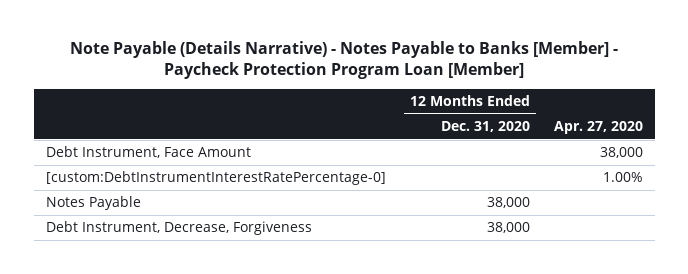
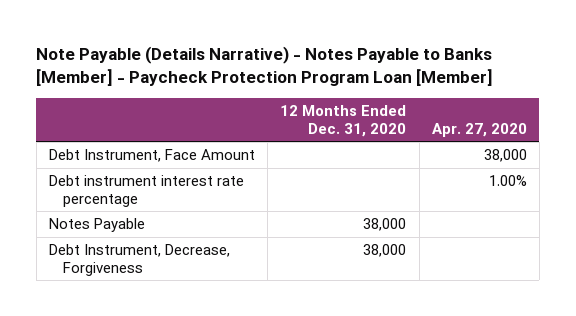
[45,171,386,186] [custom:DebtInstrumentInterestRatePercentage-0] -> [49,175,245,207] Debt instrument interest rate percentage

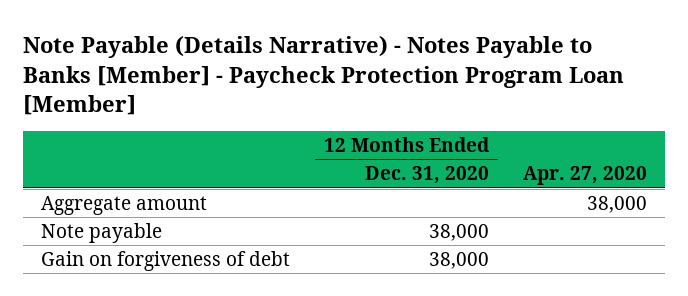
[49,175,245,207] Debt instrument interest rate percentage -> none
[49,149,256,163] Debt Instrument, Face Amount -> [40,195,207,215] Aggregate amount
[49,218,146,233] Notes Payable -> [40,222,162,243] Note payable
[49,244,231,276] Debt Instrument, Decrease, Forgiveness -> [40,250,290,271] Gain on forgiveness of debt

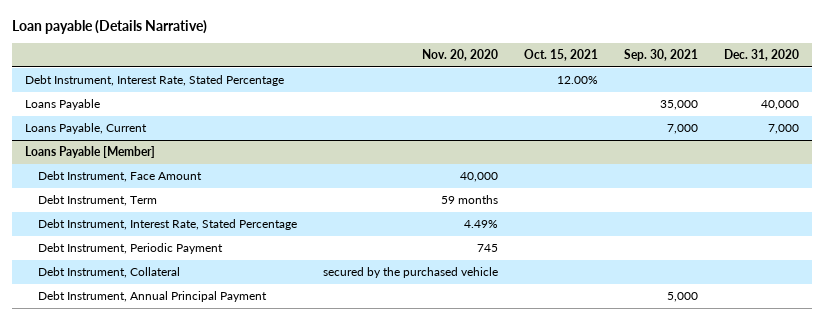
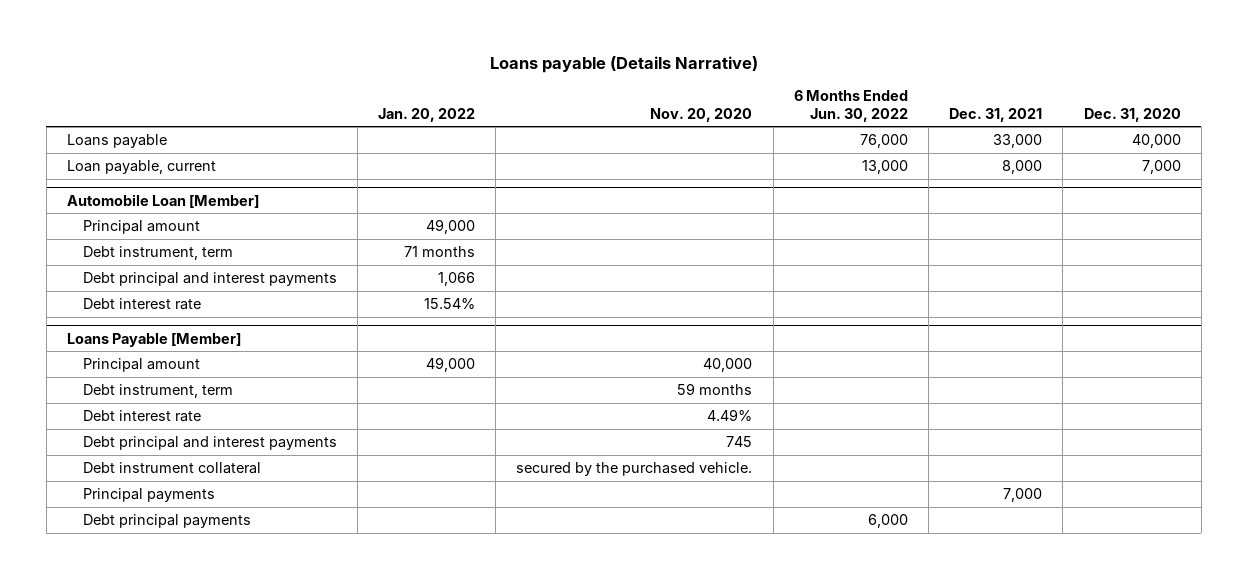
[12,20,208,35] Loan payable (Details Narrative) -> [489,55,758,73] Loans payable (Details Narrative)
[523,49,598,62] Oct. 15, 2021 -> none
[623,49,698,62] Sep. 30, 2021 -> none
none -> [378,107,476,122] Jan. 20, 2022
none -> [793,90,908,122] 6 Months Ended Jun. 30, 2022
none -> [949,107,1043,122] Dec. 31, 2021
[25,75,285,87] Debt Instrument, Interest Rate, Stated Percentage -> none
[25,99,101,111] Loans Payable -> [67,134,168,149] Loans payable
[25,123,148,135] Loans Payable, Current -> [67,160,217,175] Loan payable, current
none -> [67,193,260,208] Automobile Loan [Member]
none -> [82,220,200,235] Principal amount
none -> [82,246,233,261] Debt instrument, term
none -> [82,272,337,287] Debt principal and interest payments
none -> [82,298,201,311] Debt interest rate
[37,171,202,183] Debt Instrument, Face Amount -> [82,358,200,373] Principal amount
[37,195,157,207] Debt Instrument, Term -> [82,384,233,399] Debt instrument, term
[37,219,297,231] Debt Instrument, Interest Rate, Stated Percentage -> [82,410,201,423] Debt interest rate
[37,243,223,255] Debt Instrument, Periodic Payment -> [82,436,337,451] Debt principal and interest payments
[37,267,180,279] Debt Instrument, Collateral -> [82,462,261,475] Debt instrument collateral
[322,267,498,279] secured by the purchased vehicle -> [516,462,753,477] secured by the purchased vehicle.
[37,291,267,303] Debt Instrument, Annual Principal Payment -> [82,488,215,503] Principal payments
none -> [82,514,251,529] Debt principal payments

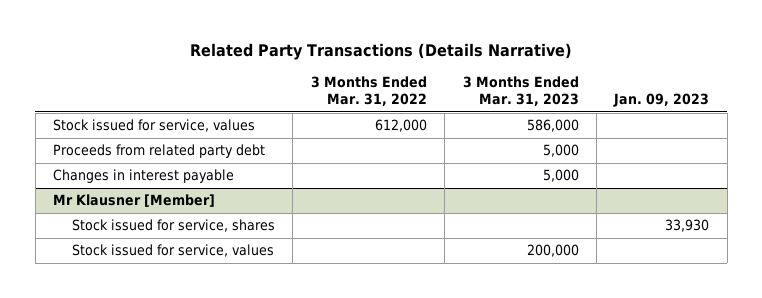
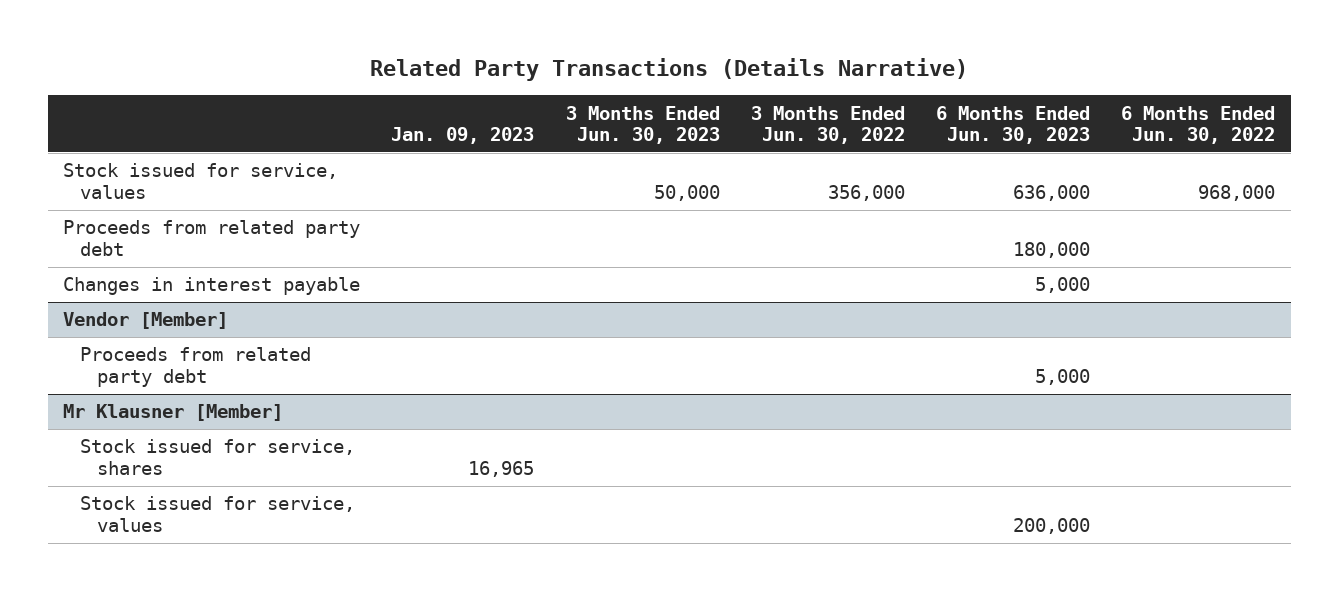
[310,76,427,106] 3 Months Ended Mar. 31, 2022 -> none
[462,76,579,106] 3 Months Ended Mar. 31, 2023 -> none
none -> [565,105,720,145] 3 Months Ended Jun. 30, 2023
none -> [750,105,905,145] 3 Months Ended Jun. 30, 2022
none -> [936,105,1091,145] 6 Months Ended Jun. 30, 2023
none -> [1121,105,1276,145] 6 Months Ended Jun. 30, 2022
none -> [63,312,229,330] Vendor [Member]
none -> [80,347,312,387] Proceeds from related party debt
[665,219,710,233] 33,930 -> [468,460,535,477] 16,965

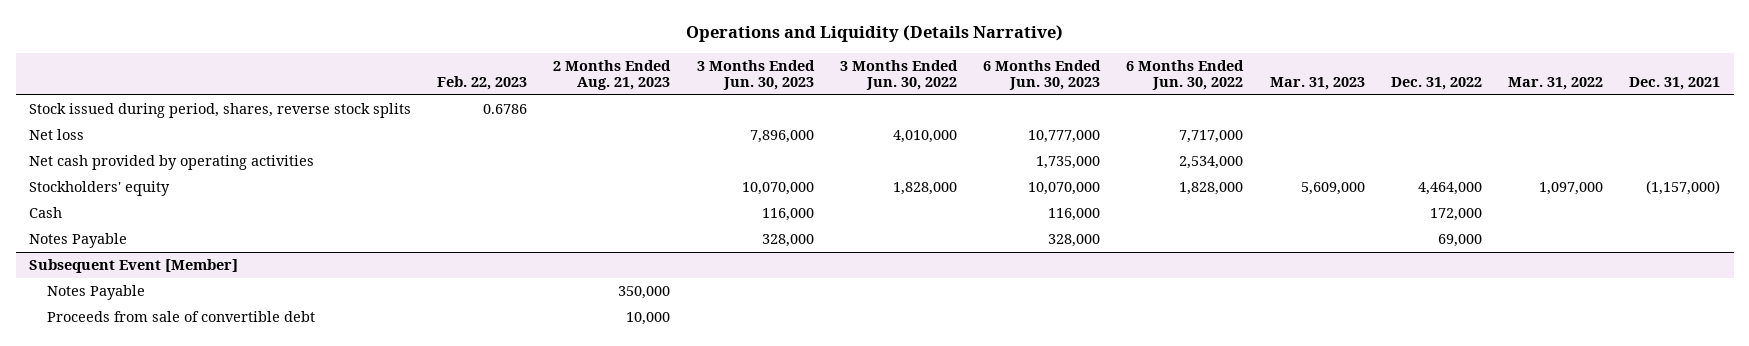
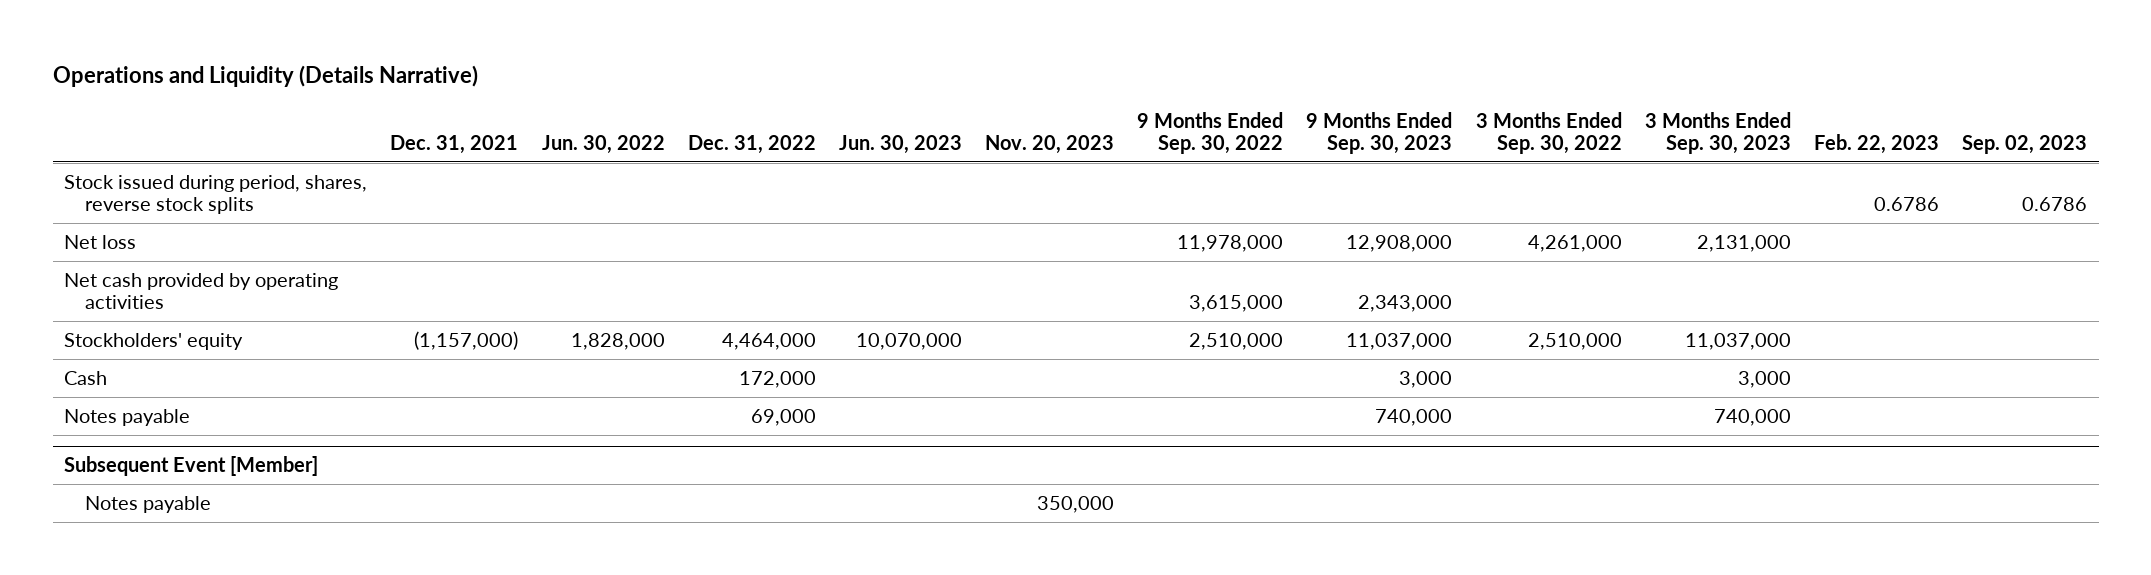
[553,59,672,91] 2 Months Ended Aug. 21, 2023 -> none
[696,59,815,91] 3 Months Ended Jun. 30, 2023 -> none
[839,59,958,91] 3 Months Ended Jun. 30, 2022 -> none
[983,59,1102,91] 6 Months Ended Jun. 30, 2023 -> none
[1126,59,1245,91] 6 Months Ended Jun. 30, 2022 -> none
[1269,77,1365,91] Mar. 31, 2023 -> none
[1508,77,1604,91] Mar. 31, 2022 -> none
none -> [541,135,665,155] Jun. 30, 2022
none -> [838,135,962,155] Jun. 30, 2023
none -> [985,135,1115,155] Nov. 20, 2023
none -> [1137,111,1284,155] 9 Months Ended Sep. 30, 2022
none -> [1306,111,1453,155] 9 Months Ended Sep. 30, 2023
none -> [1475,111,1622,155] 3 Months Ended Sep. 30, 2022
none -> [1644,111,1791,155] 3 Months Ended Sep. 30, 2023
none -> [1962,135,2088,155] Sep. 02, 2023
[28,233,127,249] Notes Payable -> [64,408,191,426] Notes payable
[47,311,316,323] Proceeds from sale of convertible debt -> none
[47,285,146,301] Notes Payable -> [84,495,211,513] Notes payable

